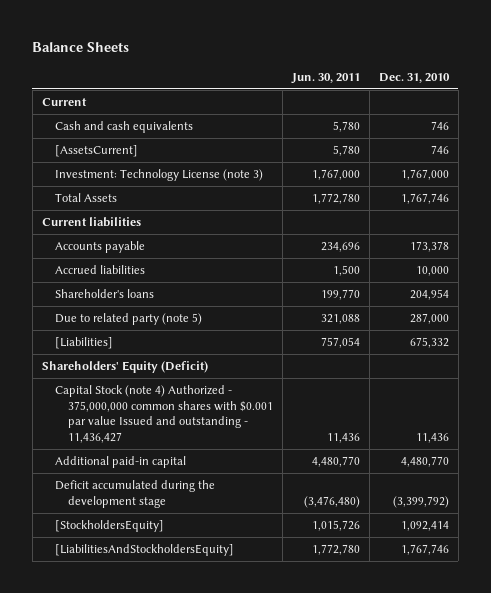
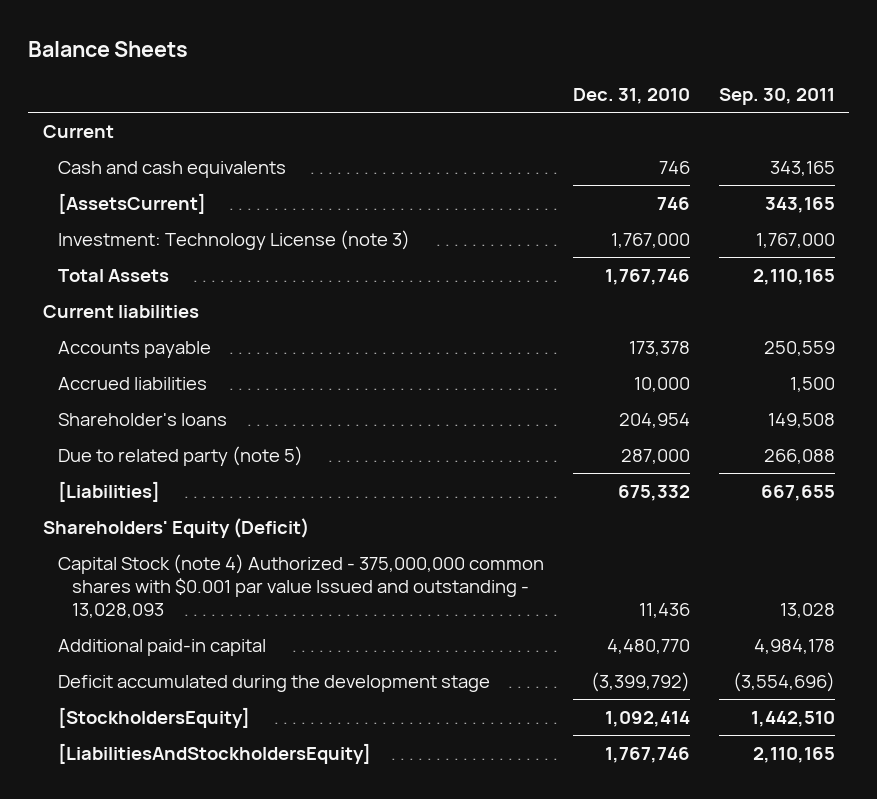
[291,72,361,84] Jun. 30, 2011 -> none
none -> [718,87,835,105] Sep. 30, 2011
[55,385,274,443] Capital Stock (note 4) Authorized - 375,000,000 common shares with $0.001 par value Issued and outstanding - 11,436,427 -> [57,553,544,618] Capital Stock (note 4) Authorized - 375,000,000 common shares with $0.001 par value Issued and outstanding - 13,028,093

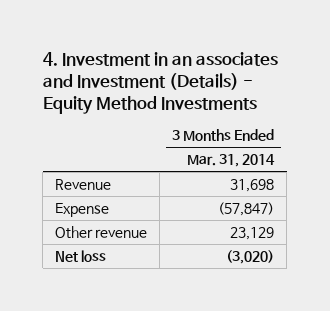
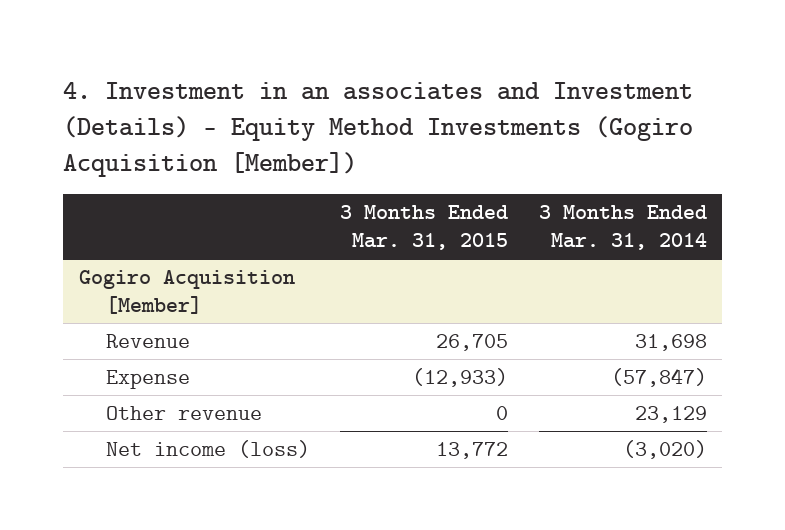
[42,51,278,114] 4. Investment in an associates and Investment (Details) - Equity Method Investments -> [63,82,694,177] 4. Investment in an associates and Investment (Details) - Equity Method Investments (Gogiro Acquisition [Member])
none -> [340,204,509,251] 3 Months Ended Mar. 31, 2015
none -> [78,269,295,315] Gogiro Acquisition [Member]
[55,250,107,263] Net loss -> [105,439,310,458] Net income (loss)

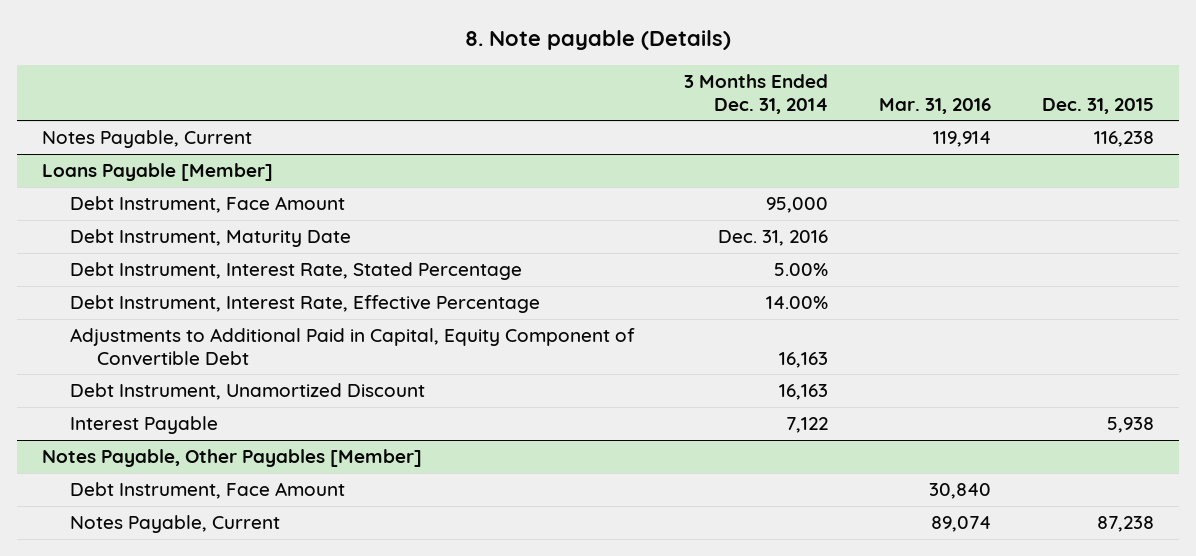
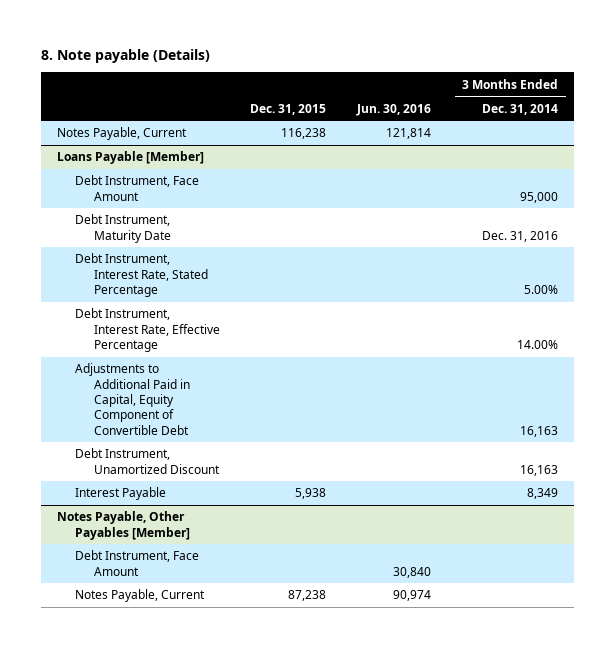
[879,97,992,114] Mar. 31, 2016 -> none
none -> [356,103,432,116] Jun. 30, 2016
[786,417,829,434] 7,122 -> [527,488,559,500] 8,349

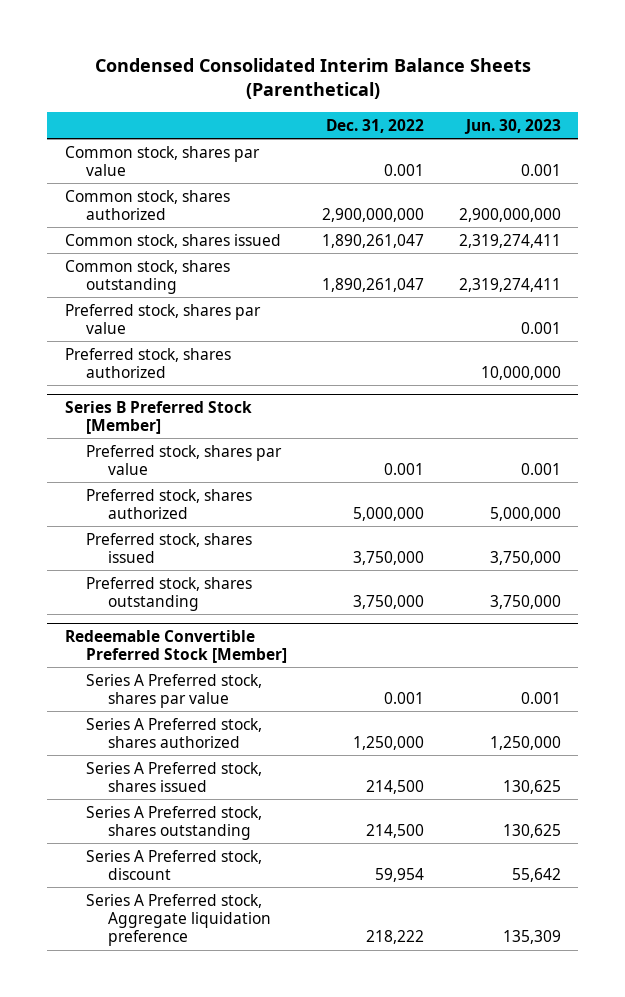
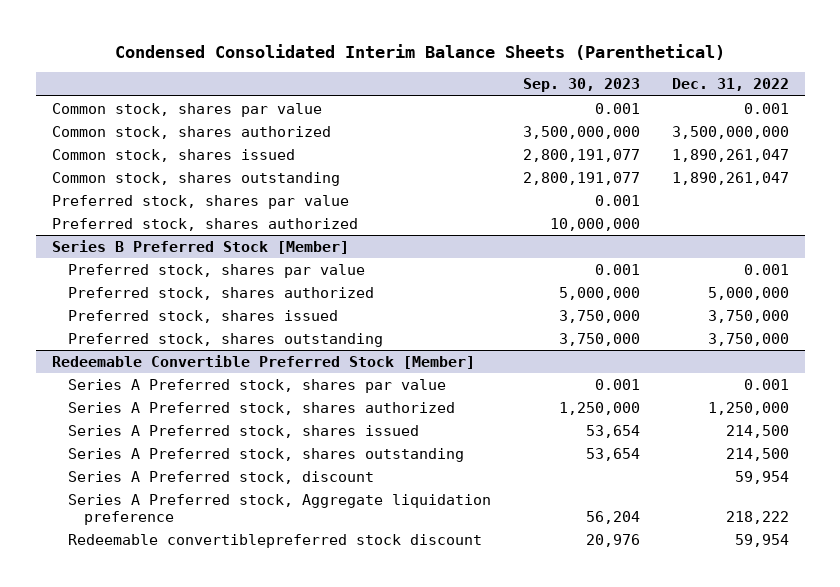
[463,118,561,134] Jun. 30, 2023 -> none
none -> [522,78,640,93] Sep. 30, 2023
[321,207,424,222] 2,900,000,000 -> [671,125,789,139] 3,500,000,000
none -> [67,533,482,548] Redeemable convertiblepreferred stock discount

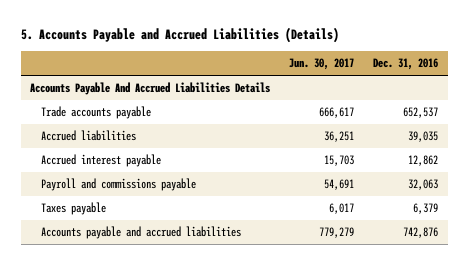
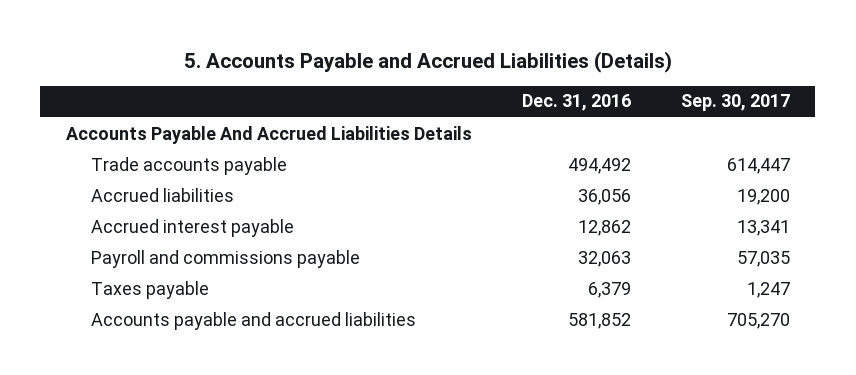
[289,58,355,71] Jun. 30, 2017 -> none
none -> [681,94,791,112] Sep. 30, 2017
[403,107,439,119] 652,537 -> [567,157,631,174] 494,492
[408,131,439,143] 39,035 -> [577,188,631,205] 36,056
[403,227,439,239] 742,876 -> [567,312,631,329] 581,852

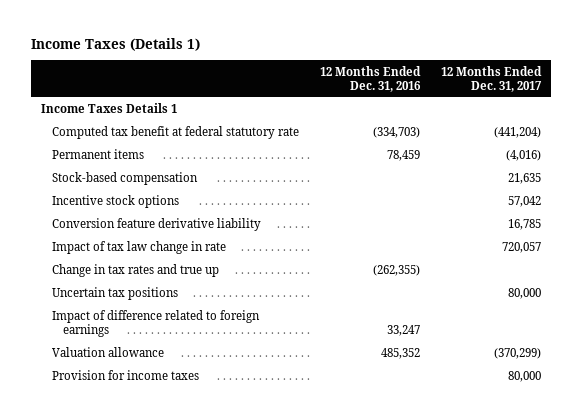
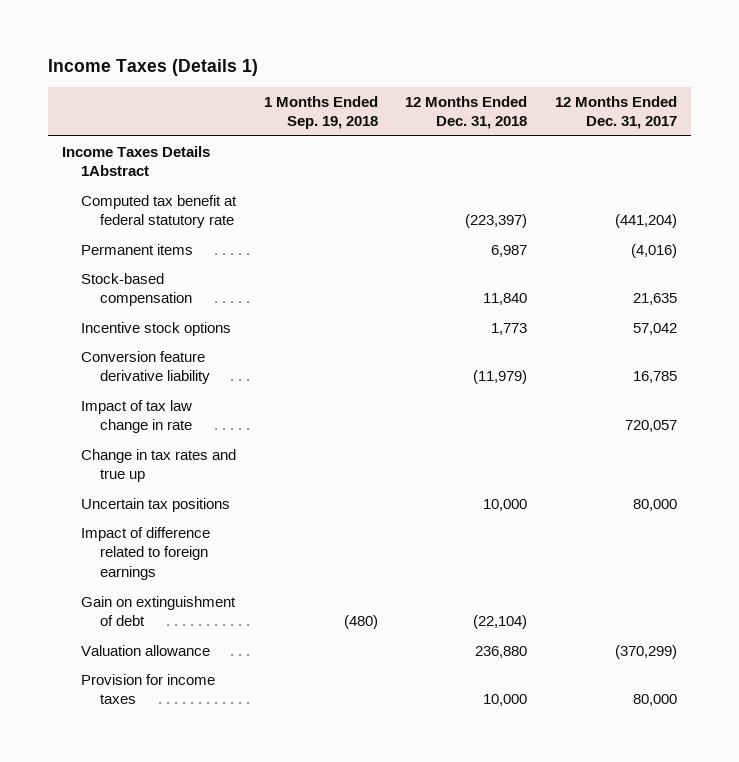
[319,65,421,92] 12 Months Ended Dec. 31, 2016 -> none
none -> [263,95,378,130] 1 Months Ended Sep. 19, 2018
none -> [405,95,528,130] 12 Months Ended Dec. 31, 2018
[41,103,178,114] Income Taxes Details 1 -> [62,145,211,177] Income Taxes Details 1Abstract
none -> [80,595,236,627] Gain on extinguishment of debt

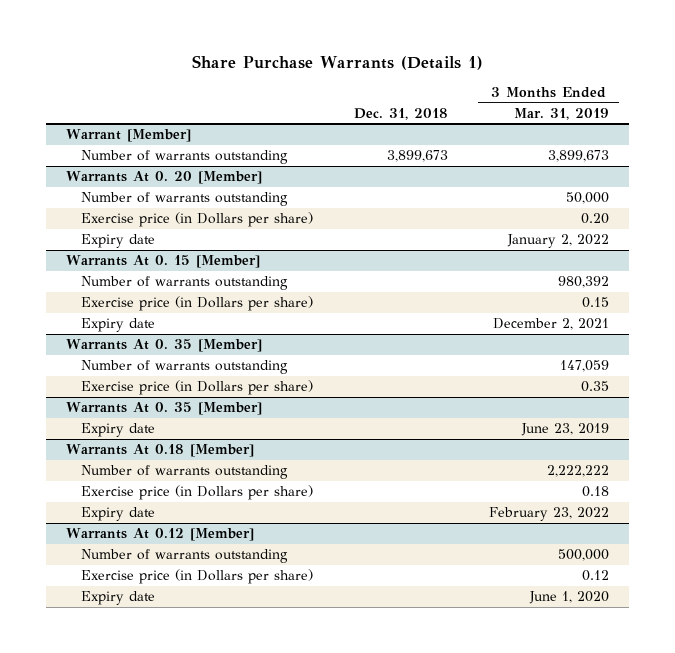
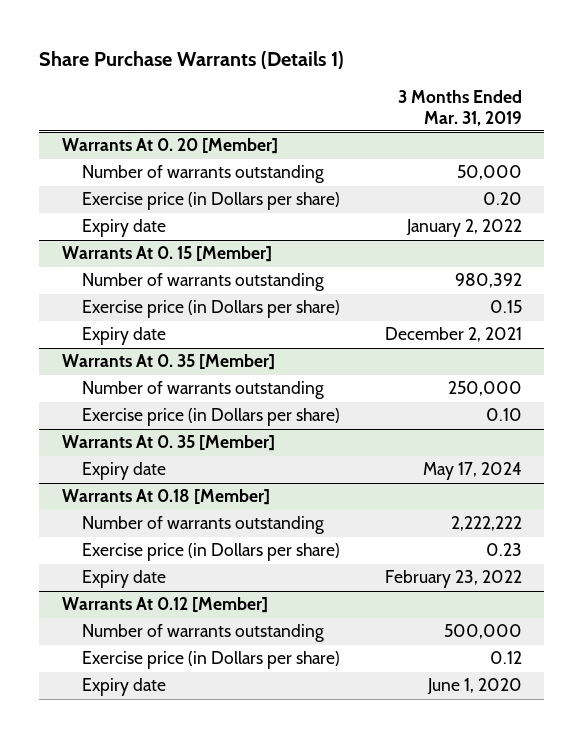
[353,107,448,120] Dec. 31, 2018 -> none
[65,129,191,143] Warrant [Member] -> none
[80,150,288,165] Number of warrants outstanding -> none
[559,360,609,373] 147,059 -> [447,381,522,397] 250,000
[580,381,609,393] 0.35 -> [485,408,522,422] 0.10
[520,423,609,437] June 23, 2019 -> [422,462,522,481] May 17, 2024
[581,486,609,498] 0.18 -> [485,543,522,557] 0.23

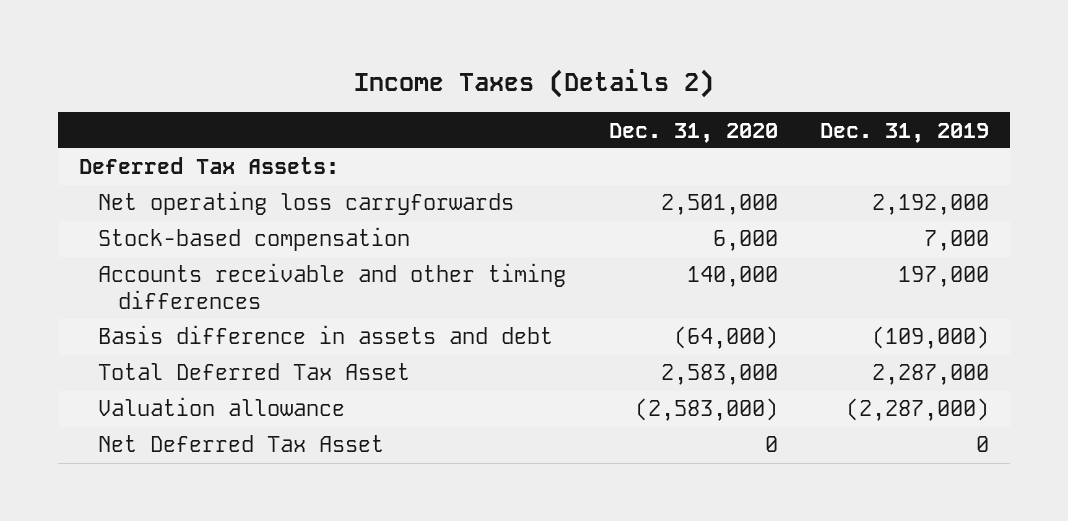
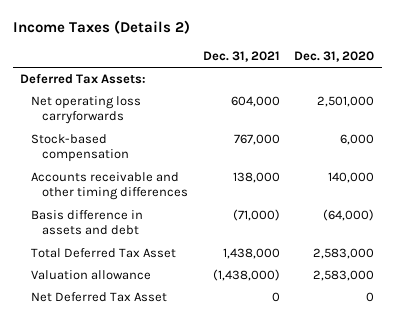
[819,122,989,143] Dec. 31, 2019 -> none
none -> [202,51,280,63] Dec. 31, 2021
[634,398,778,422] (2,583,000) -> [313,270,375,282] 2,583,000

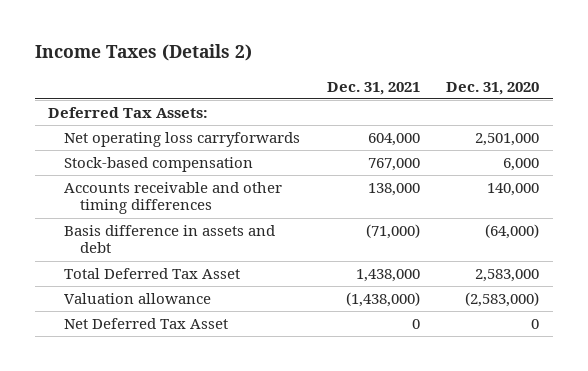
[313,270,375,282] 2,583,000 -> [465,292,540,308] (2,583,000)

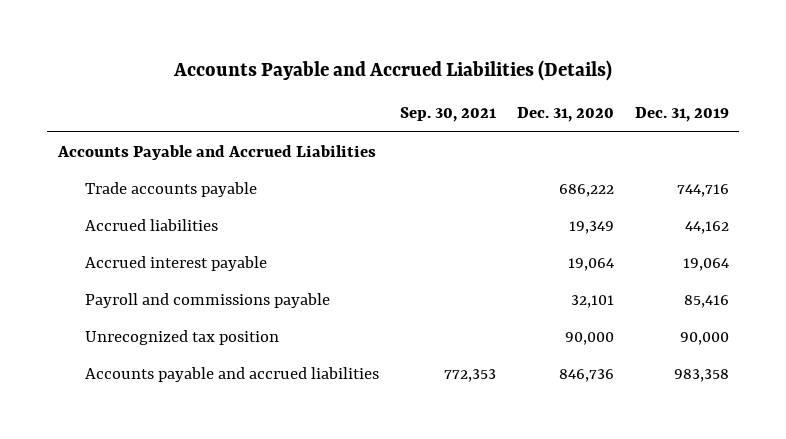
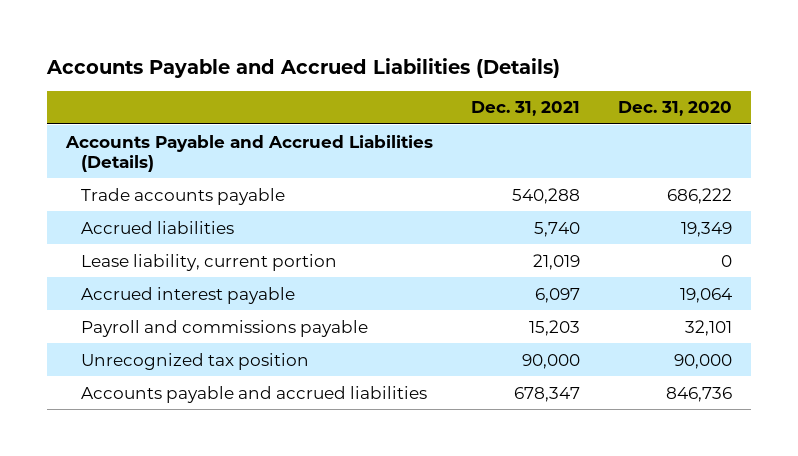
[400,107,497,123] Sep. 30, 2021 -> none
[634,107,729,123] Dec. 31, 2019 -> none
none -> [471,101,581,117] Dec. 31, 2021
[56,144,376,160] Accounts Payable and Accrued Liabilities -> [65,134,434,172] Accounts Payable and Accrued Liabilities (Details)
none -> [81,253,338,271] Lease liability, current portion

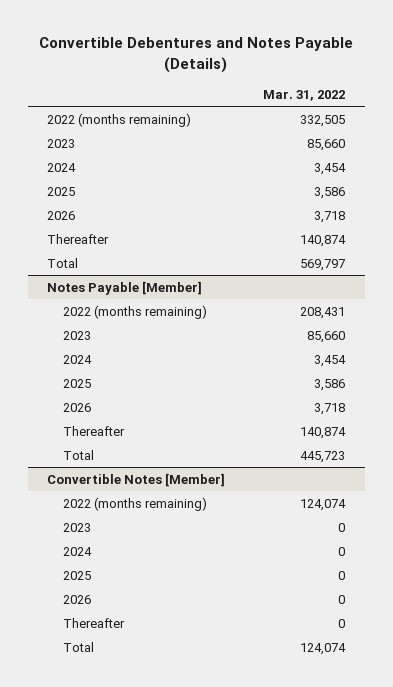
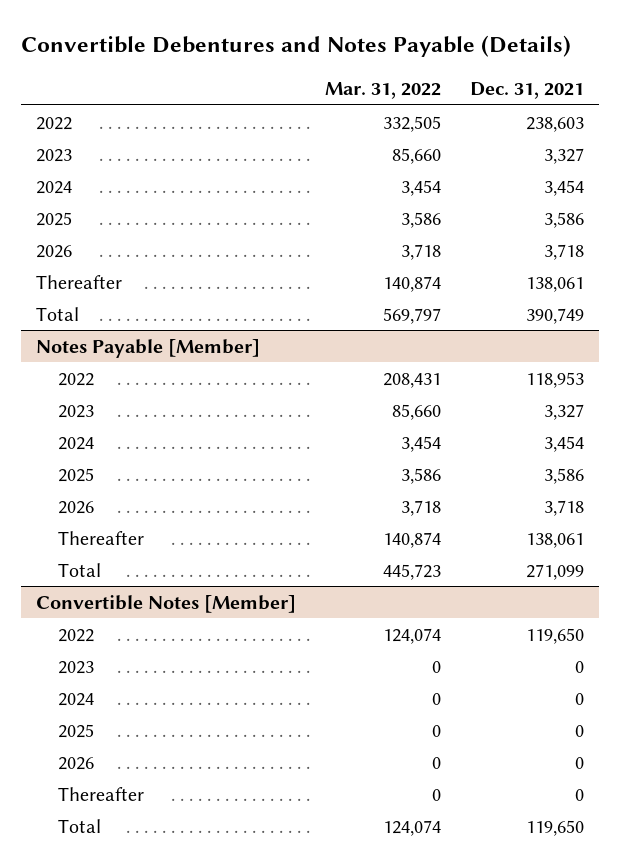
none -> [470,81,585,99] Dec. 31, 2021
[47,112,192,127] 2022 (months remaining) -> [35,116,72,130] 2022
[63,304,208,319] 2022 (months remaining) -> [58,372,95,386] 2022
[63,496,208,511] 2022 (months remaining) -> [58,628,95,642] 2022

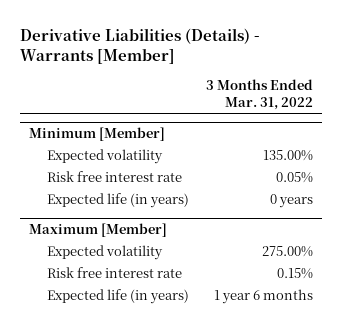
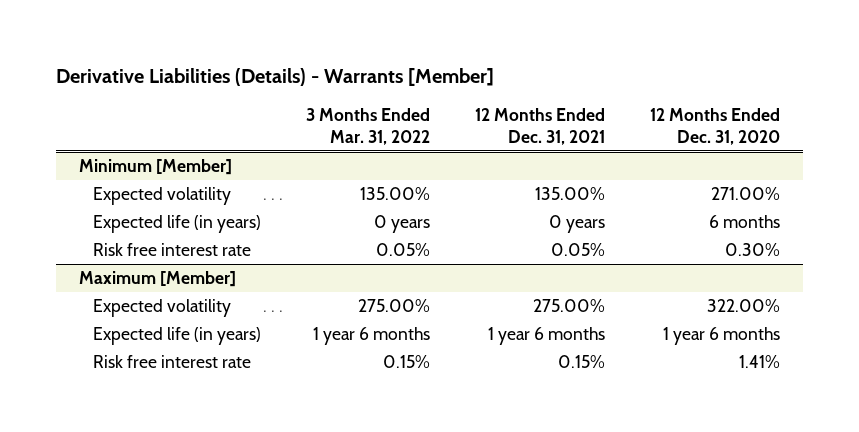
none -> [475,108,606,145] 12 Months Ended Dec. 31, 2021
none -> [650,108,781,145] 12 Months Ended Dec. 31, 2020
[47,170,183,182] Risk free interest rate -> [92,243,251,257] Risk free interest rate
[47,266,183,278] Risk free interest rate -> [92,355,251,369] Risk free interest rate

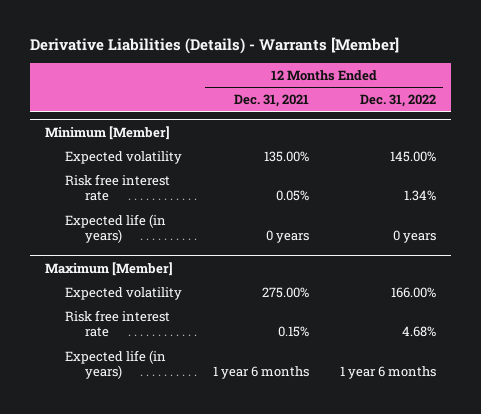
[305,108,430,145] 3 Months Ended Mar. 31, 2022 -> none
[650,108,781,145] 12 Months Ended Dec. 31, 2020 -> none
none -> [359,94,436,108] Dec. 31, 2022
[92,215,261,234] Expected life (in years) -> [64,213,166,244] Expected life (in years)
[92,327,261,346] Expected life (in years) -> [64,349,166,380] Expected life (in years)

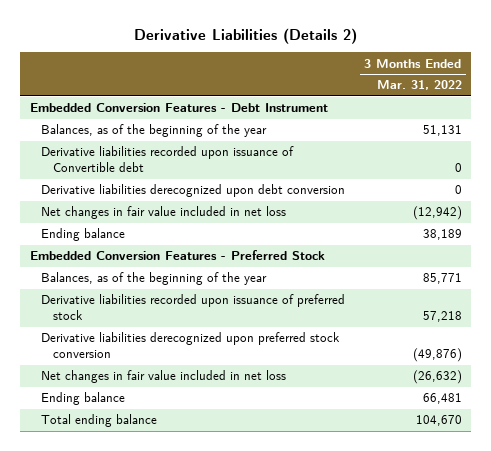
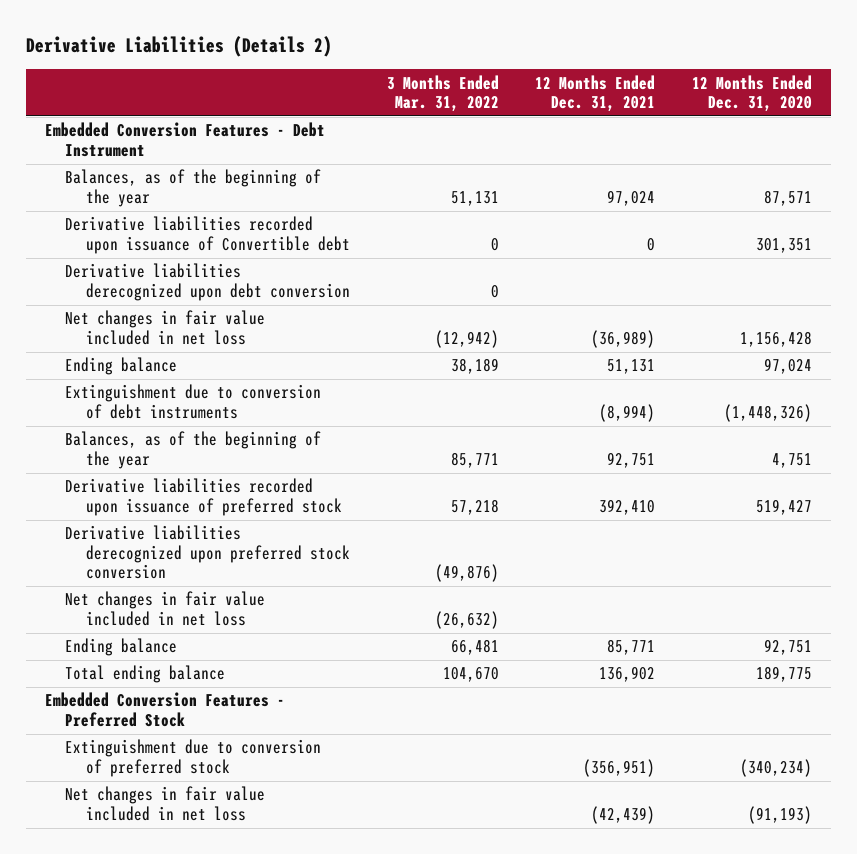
none -> [535,74,656,113] 12 Months Ended Dec. 31, 2021
none -> [692,74,813,113] 12 Months Ended Dec. 31, 2020
none -> [65,384,322,419] Extinguishment due to conversion of debt instruments
[29,250,325,261] Embedded Conversion Features - Preferred Stock -> [44,692,285,727] Embedded Conversion Features - Preferred Stock
none -> [65,739,322,777] Extinguishment due to conversion of preferred stock
none -> [65,786,266,821] Net changes in fair value included in net loss

